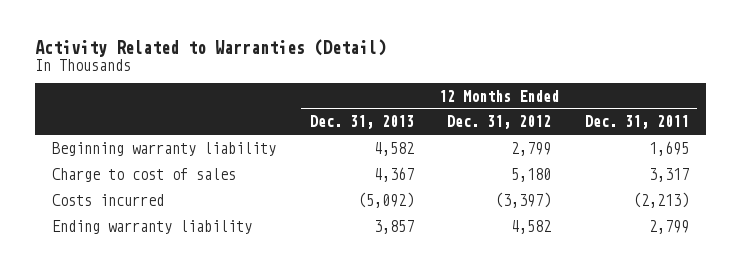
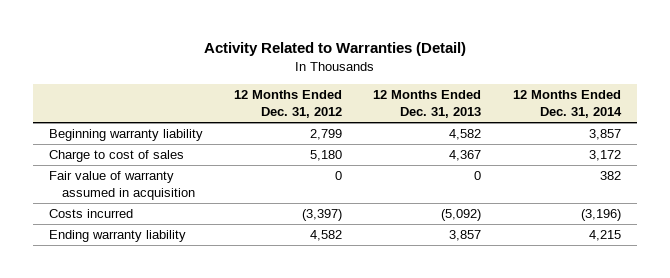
[584,115,689,130] Dec. 31, 2011 -> none
none -> [512,90,622,119] 12 Months Ended Dec. 31, 2014
none -> [48,171,195,201] Fair value of warranty assumed in acquisition

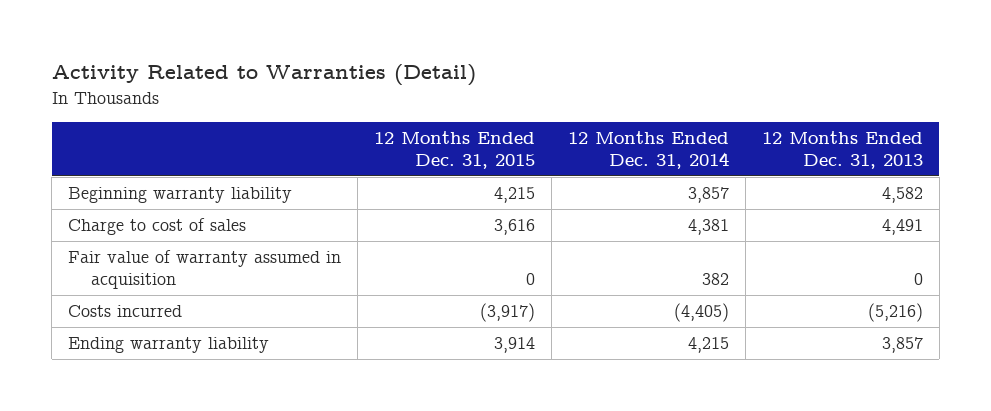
[234,90,343,119] 12 Months Ended Dec. 31, 2012 -> none
none -> [373,130,535,169] 12 Months Ended Dec. 31, 2015
[449,150,482,162] 4,367 -> [881,219,923,236] 4,491
[588,150,621,162] 3,172 -> [687,219,729,236] 4,381
[441,209,482,222] (5,092) -> [867,303,923,323] (5,216)
[580,209,621,222] (3,196) -> [673,303,729,323] (4,405)

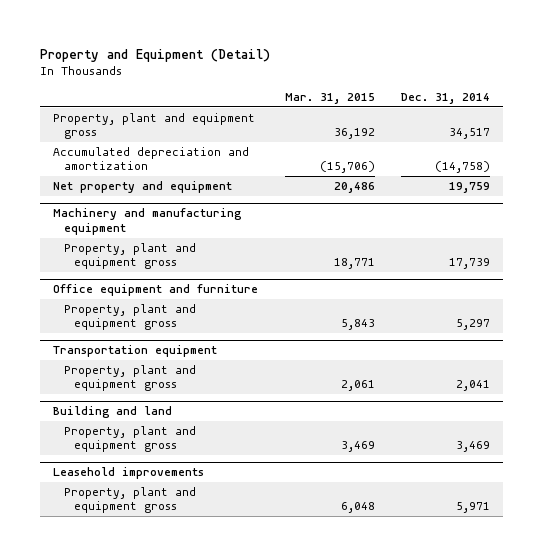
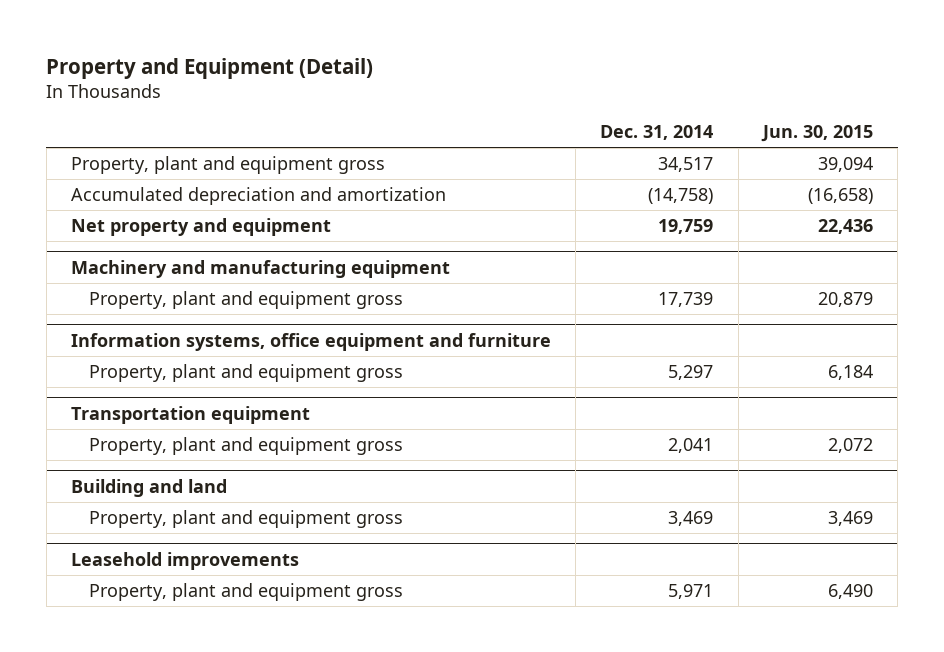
[284,92,375,104] Mar. 31, 2015 -> none
none -> [760,125,873,143] Jun. 30, 2015
[53,284,259,297] Office equipment and furniture -> [70,332,551,351] Information systems, office equipment and furniture

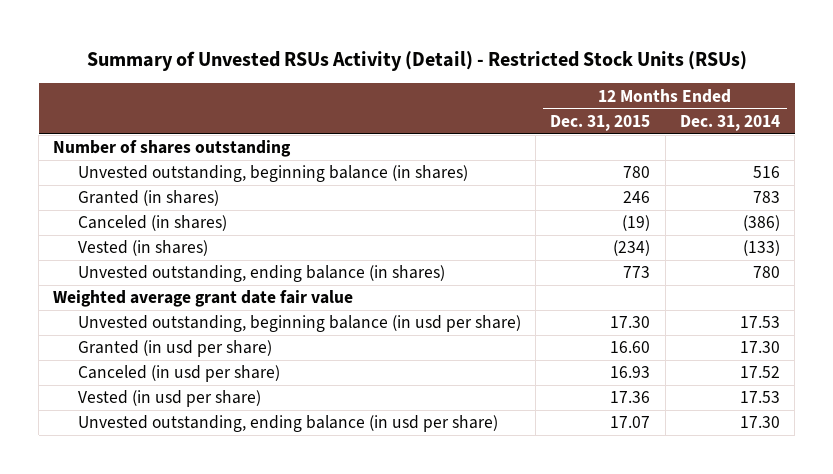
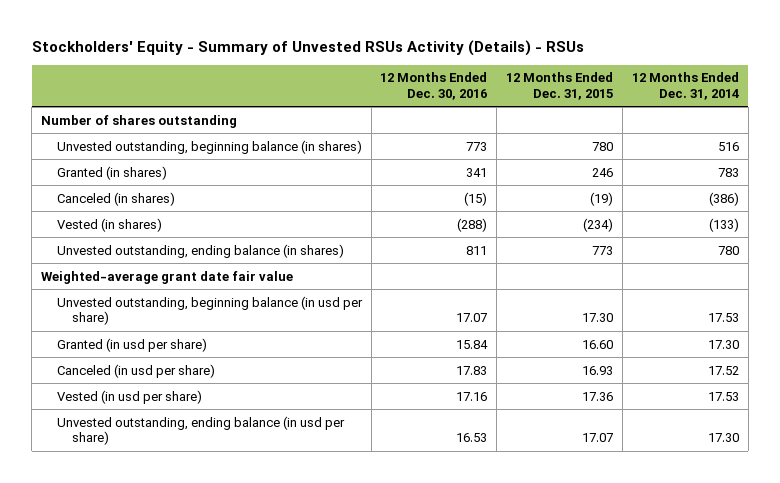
[86,50,747,71] Summary of Unvested RSUs Activity (Detail) - Restricted Stock Units (RSUs) -> [31,39,584,56] Stockholders' Equity - Summary of Unvested RSUs Activity (Details) - RSUs
none -> [380,72,488,100] 12 Months Ended Dec. 30, 2016
[53,290,354,308] Weighted average grant date fair value -> [41,270,294,284] Weighted-average grant date fair value

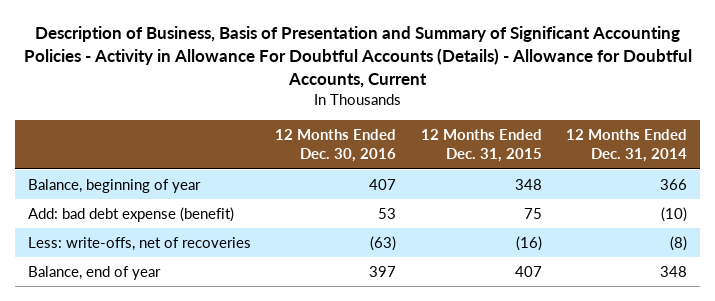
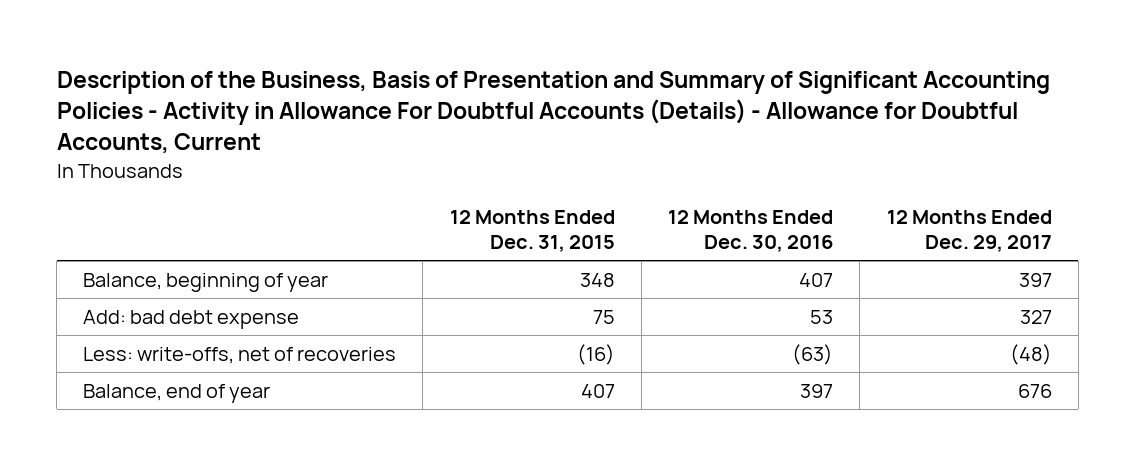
[23,25,692,88] Description of Business, Basis of Presentation and Summary of Significant Accounting Policies - Activity in Allowance For Doubtful Accounts (Details) - Allowance for Doubtful Accounts, Current -> [56,70,1050,155] Description of the Business, Basis of Presentation and Summary of Significant Accounting Policies - Activity in Allowance For Doubtful Accounts (Details) - Allowance for Doubtful Accounts, Current
[566,129,688,163] 12 Months Ended Dec. 31, 2014 -> none
none -> [886,209,1052,253] 12 Months Ended Dec. 29, 2017
[27,207,234,223] Add: bad debt expense (benefit) -> [83,309,300,329] Add: bad debt expense

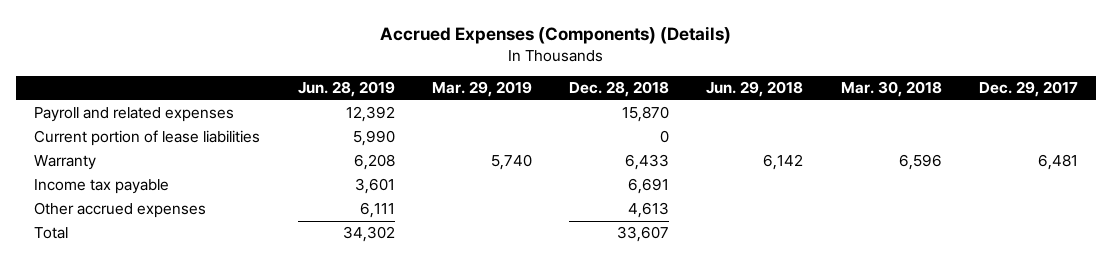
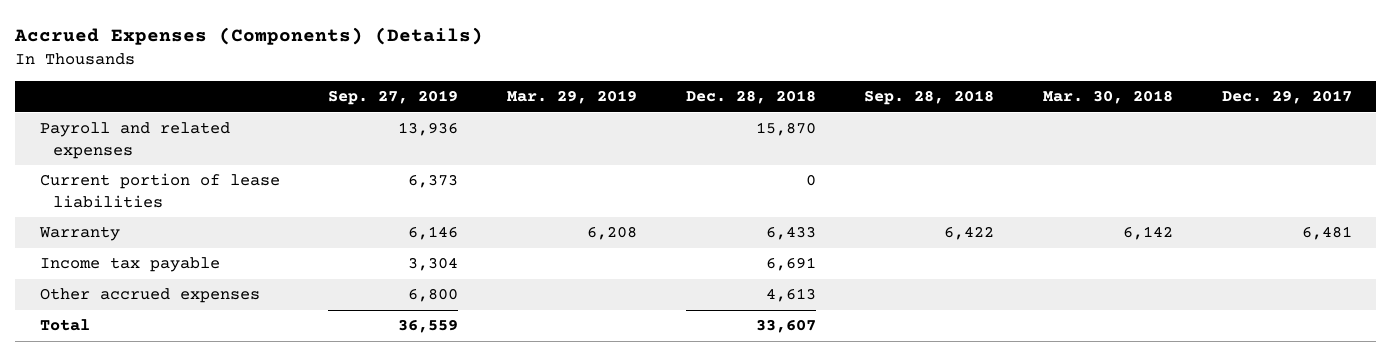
[297,81,395,98] Jun. 28, 2019 -> none
[706,81,804,98] Jun. 29, 2018 -> none
none -> [328,90,459,106] Sep. 27, 2019
none -> [864,90,995,106] Sep. 28, 2018
[490,154,532,171] 5,740 -> [586,226,637,241] 6,208
[898,154,942,171] 6,596 -> [1122,226,1173,241] 6,142

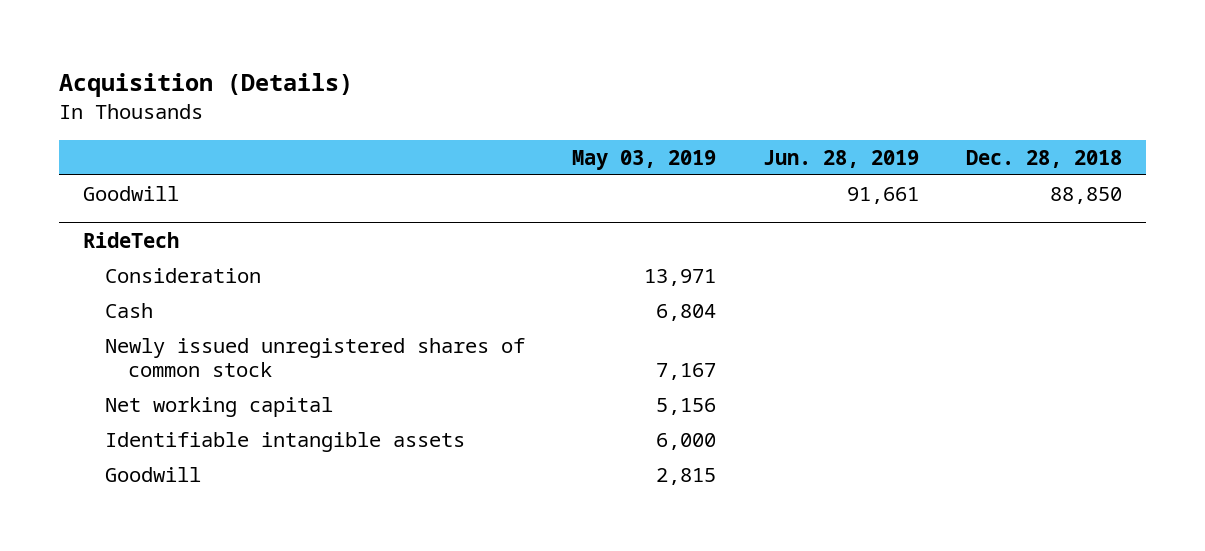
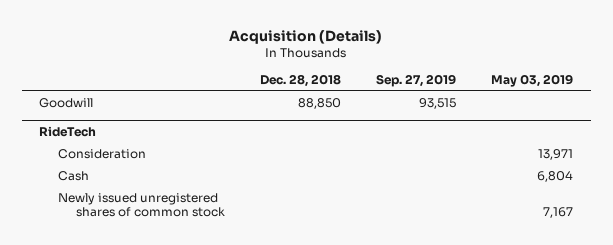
[763,149,920,168] Jun. 28, 2019 -> none
none -> [376,74,457,88] Sep. 27, 2019
[105,396,334,417] Net working capital -> none
[105,431,466,452] Identifiable intangible assets -> none
[105,466,202,482] Goodwill -> none

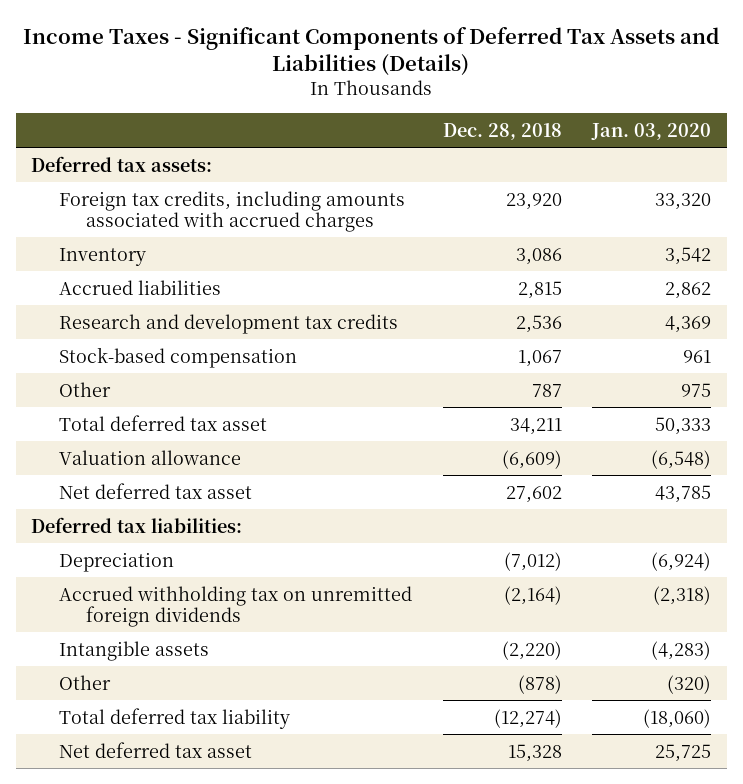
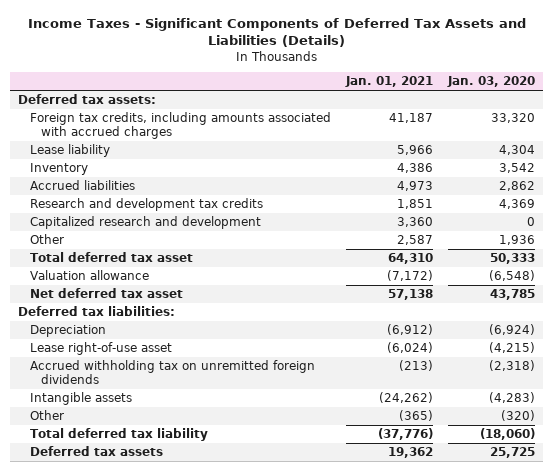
[442,122,562,140] Dec. 28, 2018 -> none
none -> [344,76,433,88] Jan. 01, 2021
none -> [29,144,110,158] Lease liability
[58,346,297,368] Stock-based compensation -> none
none -> [29,216,261,230] Capitalized research and development
[681,382,712,397] 975 -> [499,235,536,246] 1,936
none -> [29,342,172,356] Lease right-of-use asset
[58,741,252,758] Net deferred tax asset -> [29,446,163,457] Deferred tax assets

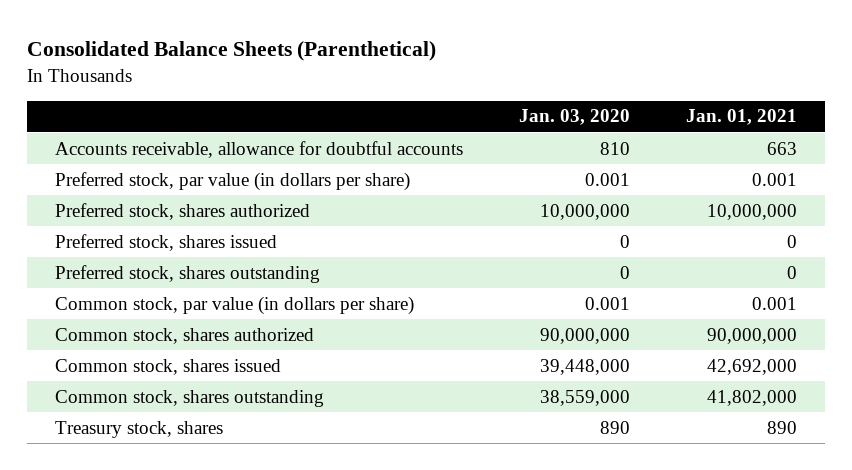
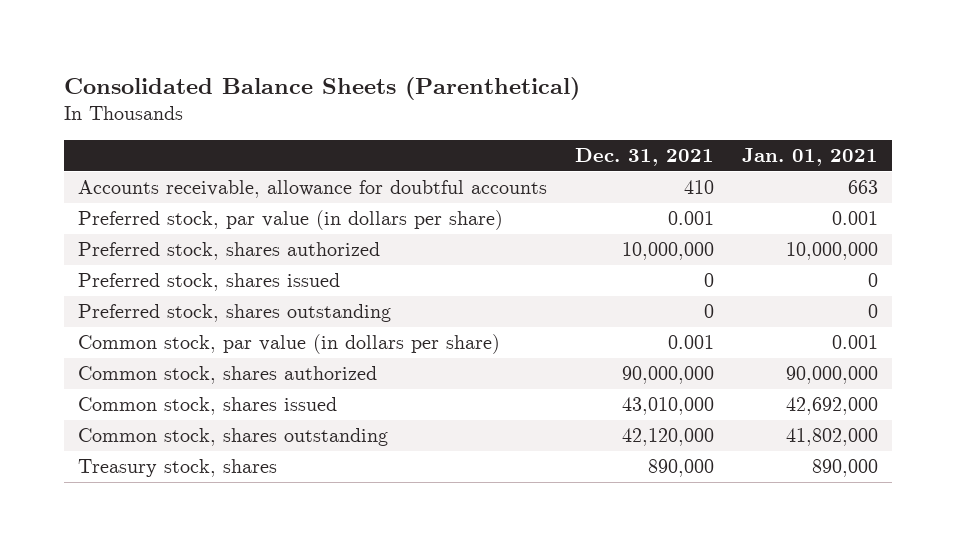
[519,109,631,126] Jan. 03, 2020 -> none
none -> [575,147,715,166] Dec. 31, 2021
[766,420,797,434] 890 -> [812,459,879,478] 890,000

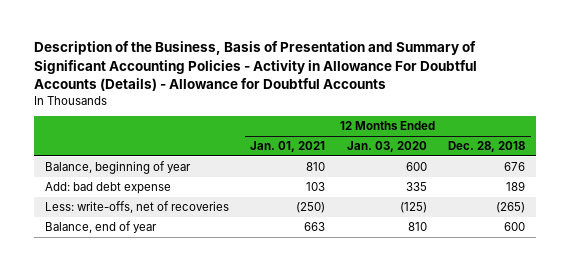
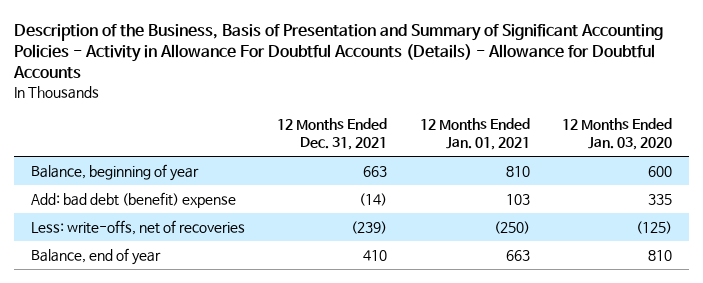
[448,141,526,153] Dec. 28, 2018 -> none
none -> [277,118,388,151] 12 Months Ended Dec. 31, 2021
[44,182,171,195] Add: bad debt expense -> [30,191,236,208] Add: bad debt (benefit) expense

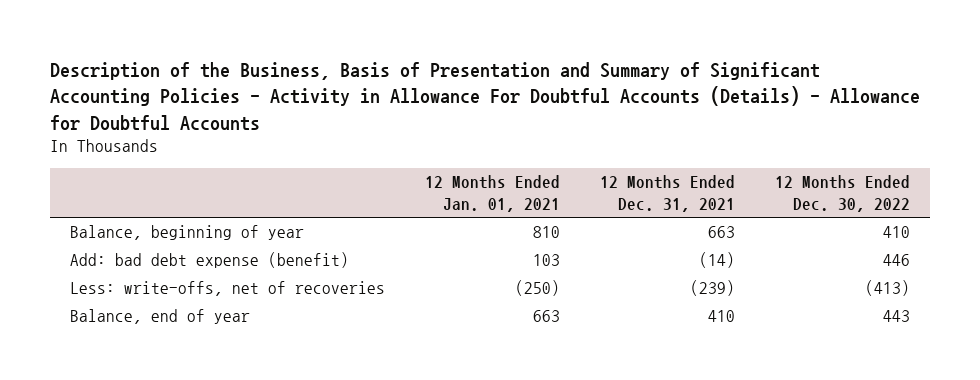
[562,118,673,151] 12 Months Ended Jan. 03, 2020 -> none
none -> [774,175,910,212] 12 Months Ended Dec. 30, 2022
[30,191,236,208] Add: bad debt (benefit) expense -> [70,252,350,269] Add: bad debt expense (benefit)

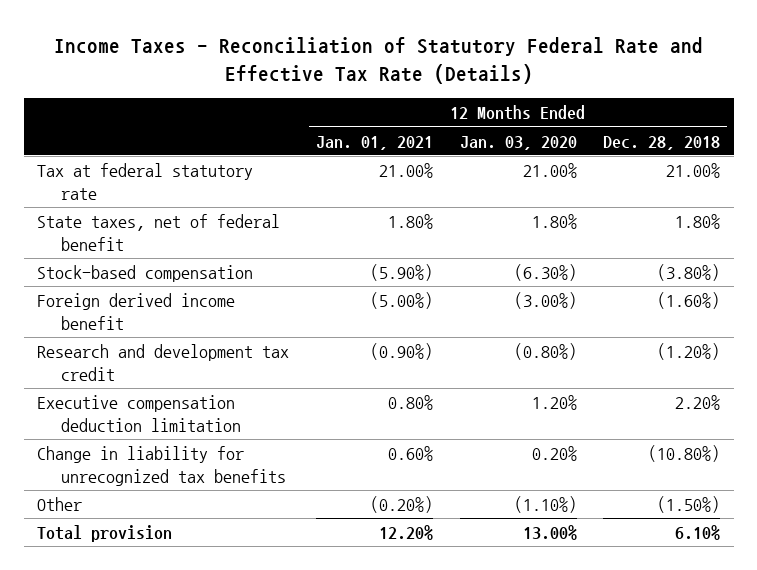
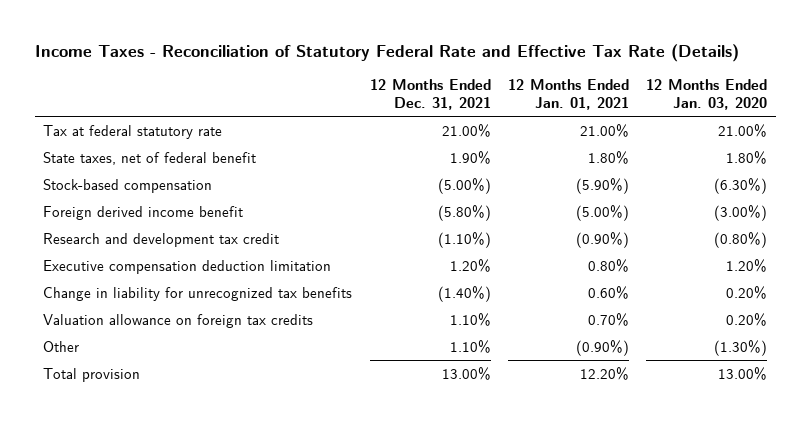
[603,135,721,150] Dec. 28, 2018 -> none
none -> [369,78,491,110] 12 Months Ended Dec. 31, 2021
none -> [43,313,314,328] Valuation allowance on foreign tax credits
[369,495,433,513] (0.20%) -> [575,339,629,356] (0.90%)
[513,495,577,513] (1.10%) -> [713,339,767,356] (1.30%)

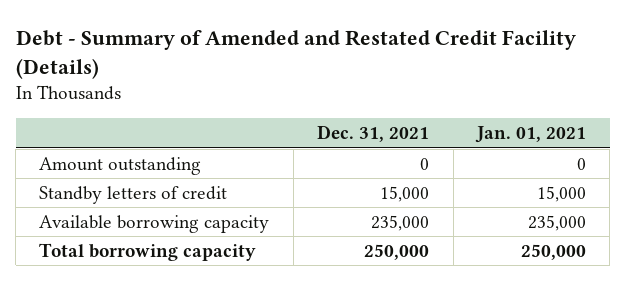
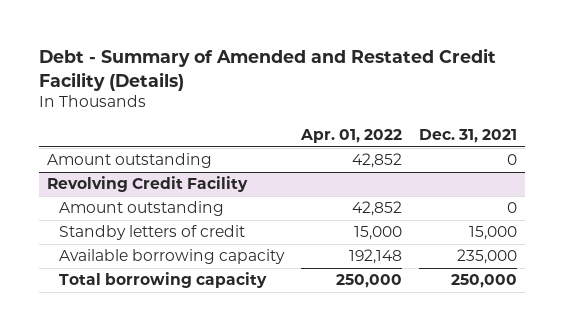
[475,125,587,143] Jan. 01, 2021 -> none
none -> [299,129,402,144] Apr. 01, 2022
none -> [47,176,249,193] Revolving Credit Facility
none -> [58,201,224,217] Amount outstanding

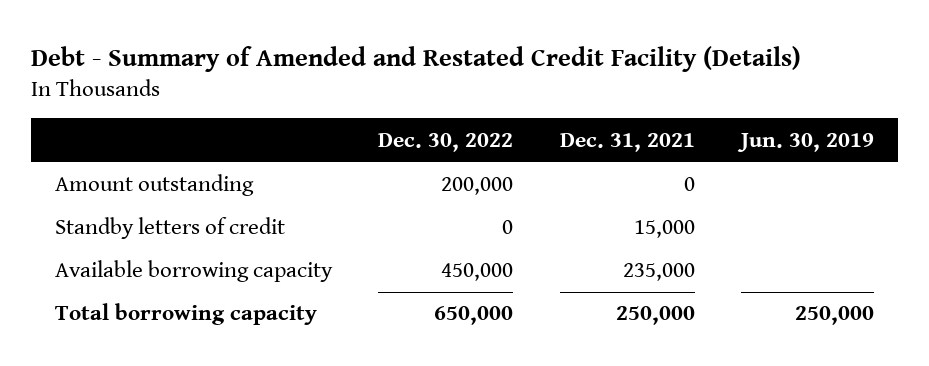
[299,129,402,144] Apr. 01, 2022 -> none
none -> [378,132,514,152] Dec. 30, 2022
none -> [737,132,875,152] Jun. 30, 2019
[47,176,249,193] Revolving Credit Facility -> none
[58,201,224,217] Amount outstanding -> none

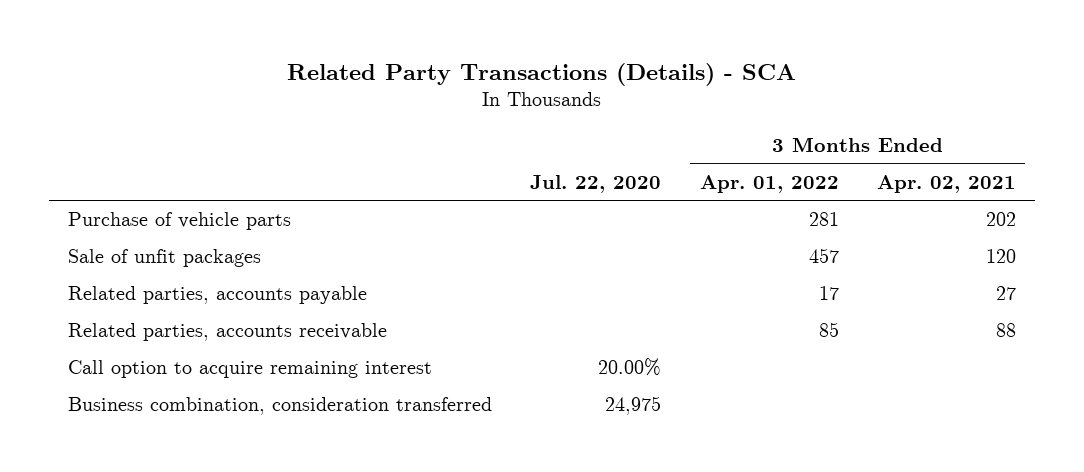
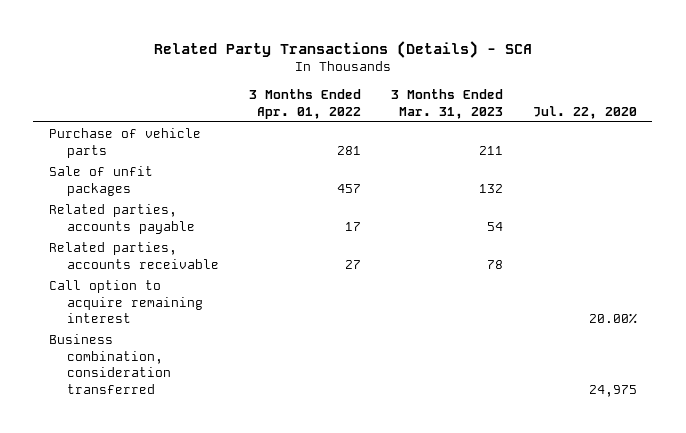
[876,174,1016,193] Apr. 02, 2021 -> none
none -> [391,89,504,119] 3 Months Ended Mar. 31, 2023
[818,322,839,338] 85 -> [345,259,362,269] 27

